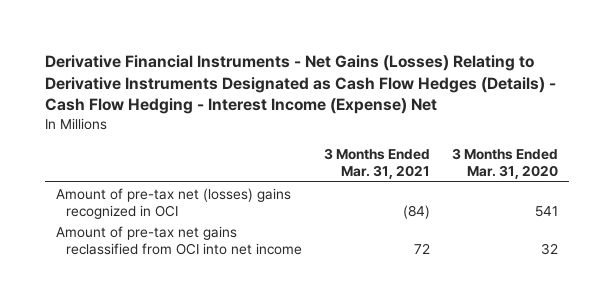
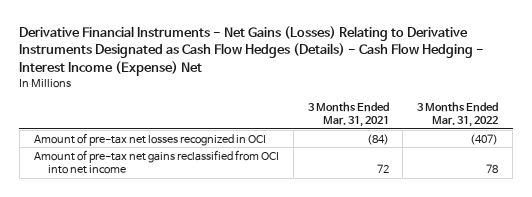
[451,148,558,180] 3 Months Ended Mar. 31, 2020 -> none
none -> [417,101,499,127] 3 Months Ended Mar. 31, 2022
[55,187,291,219] Amount of pre-tax net (losses) gains recognized in OCI -> [33,132,266,146] Amount of pre-tax net losses recognized in OCI

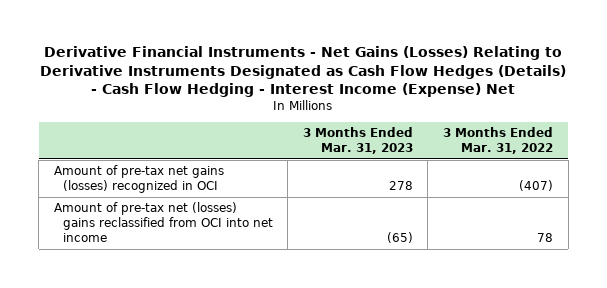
[307,101,389,127] 3 Months Ended Mar. 31, 2021 -> none
none -> [302,127,413,155] 3 Months Ended Mar. 31, 2023
[33,132,266,146] Amount of pre-tax net losses recognized in OCI -> [53,165,224,194] Amount of pre-tax net gains (losses) recognized in OCI
[33,149,279,175] Amount of pre-tax net gains reclassified from OCI into net income -> [53,202,273,242] Amount of pre-tax net (losses) gains reclassified from OCI into net income

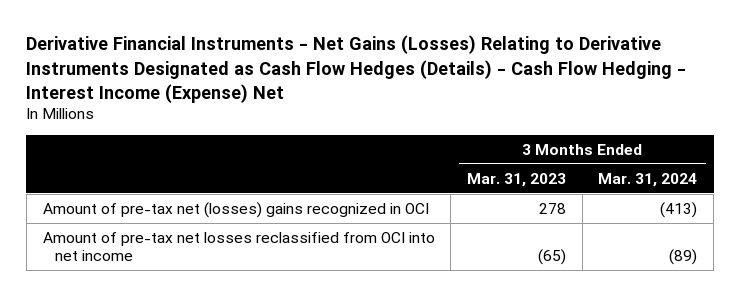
[442,127,553,155] 3 Months Ended Mar. 31, 2022 -> none
none -> [598,172,698,187] Mar. 31, 2024
[53,165,224,194] Amount of pre-tax net gains (losses) recognized in OCI -> [42,201,429,218] Amount of pre-tax net (losses) gains recognized in OCI
[53,202,273,242] Amount of pre-tax net (losses) gains reclassified from OCI into net income -> [42,231,435,261] Amount of pre-tax net losses reclassified from OCI into net income

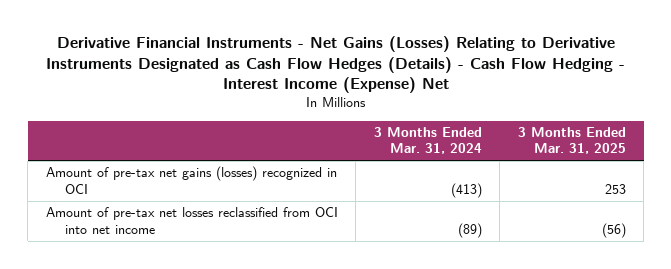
[467,172,567,187] Mar. 31, 2023 -> none
none -> [517,126,626,155] 3 Months Ended Mar. 31, 2025
[42,201,429,218] Amount of pre-tax net (losses) gains recognized in OCI -> [45,165,337,194] Amount of pre-tax net gains (losses) recognized in OCI

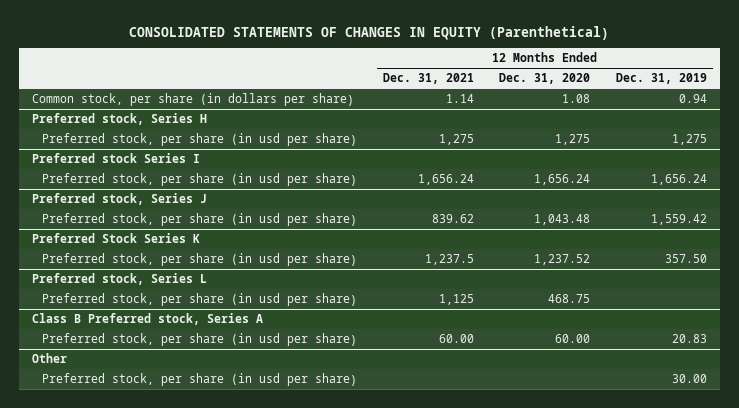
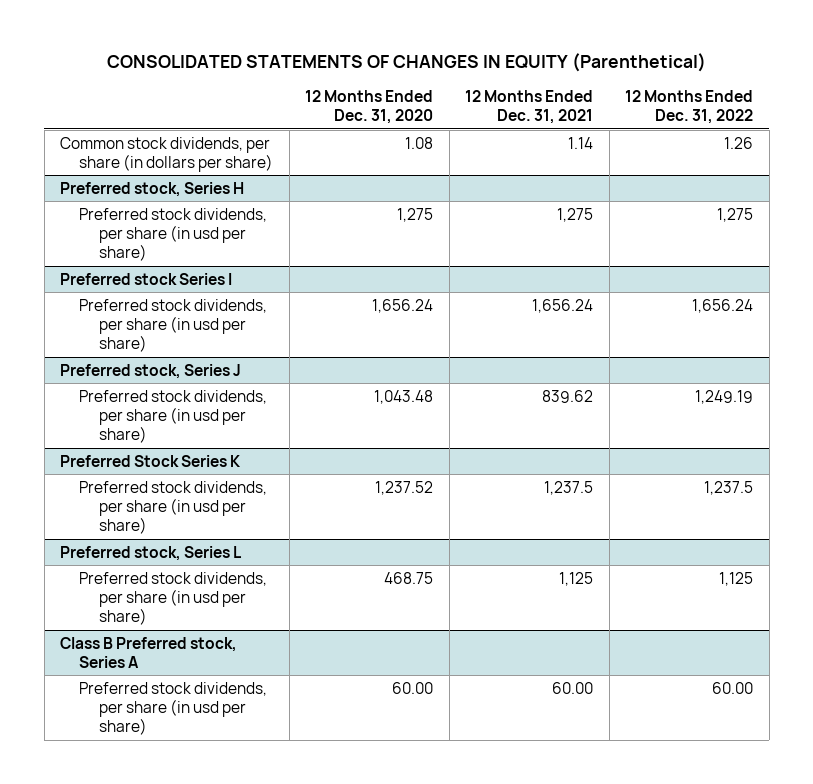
[615,73,707,85] Dec. 31, 2019 -> none
none -> [625,90,754,125] 12 Months Ended Dec. 31, 2022
[31,93,354,107] Common stock, per share (in dollars per share) -> [60,136,274,172] Common stock dividends, per share (in dollars per share)
[42,133,358,147] Preferred stock, per share (in usd per share) -> [79,207,268,262] Preferred stock dividends, per share (in usd per share)
[42,173,358,187] Preferred stock, per share (in usd per share) -> [79,298,268,353] Preferred stock dividends, per share (in usd per share)
[42,213,358,227] Preferred stock, per share (in usd per share) -> [79,389,268,444] Preferred stock dividends, per share (in usd per share)
[42,253,358,267] Preferred stock, per share (in usd per share) -> [79,480,268,535] Preferred stock dividends, per share (in usd per share)
[42,293,358,307] Preferred stock, per share (in usd per share) -> [79,571,268,626] Preferred stock dividends, per share (in usd per share)
[31,353,67,364] Other -> none
[42,373,358,387] Preferred stock, per share (in usd per share) -> none
[42,333,358,347] Preferred stock, per share (in usd per share) -> [79,681,268,736] Preferred stock dividends, per share (in usd per share)

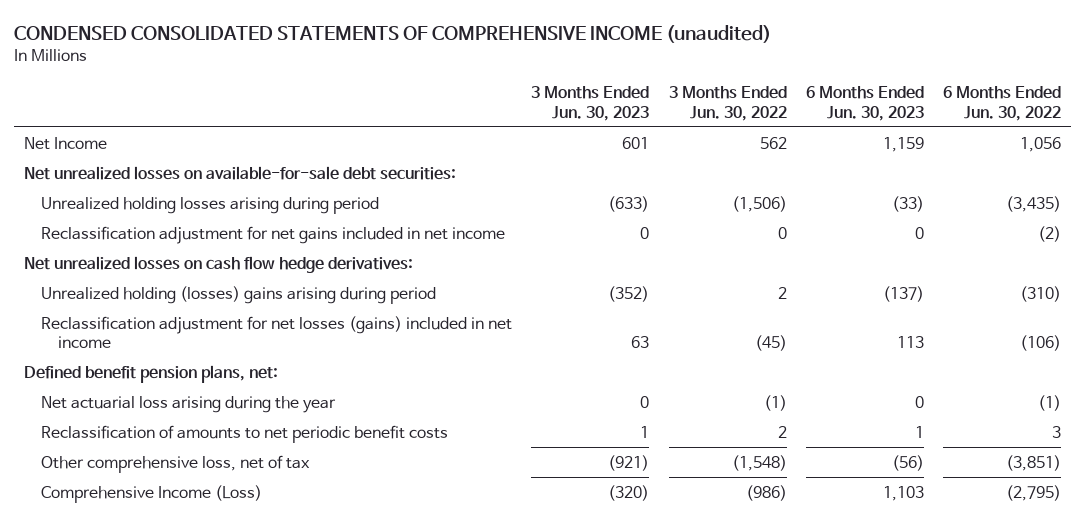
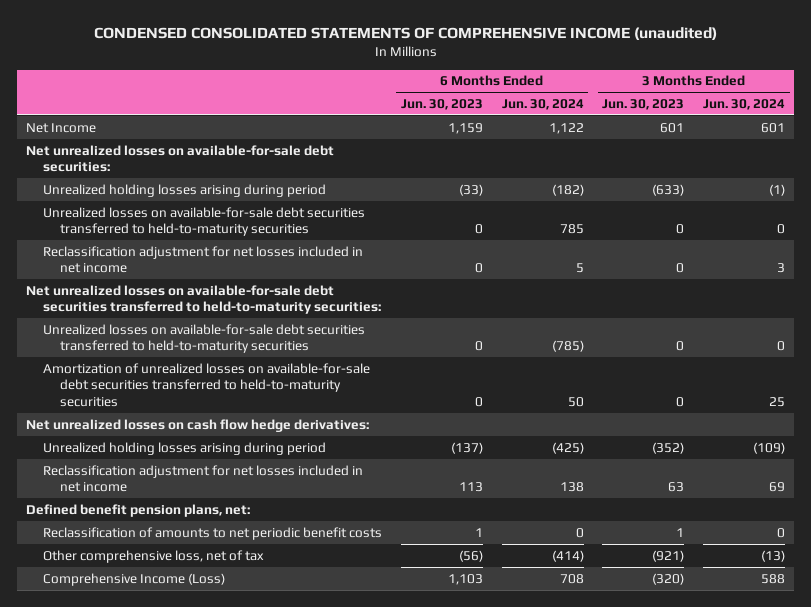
[668,86,787,121] 3 Months Ended Jun. 30, 2022 -> none
[943,86,1062,121] 6 Months Ended Jun. 30, 2022 -> none
none -> [501,99,584,111] Jun. 30, 2024
none -> [702,99,785,111] Jun. 30, 2024
none -> [43,206,366,237] Unrealized losses on available-for-sale debt securities transferred to held-to-maturity securities
[41,225,506,244] Reclassification adjustment for net gains included in net income -> [43,245,364,274] Reclassification adjustment for net losses included in net income
none -> [26,284,382,315] Net unrealized losses on available-for-sale debt securities transferred to held-to-maturity securities:
none -> [43,323,366,354] Unrealized losses on available-for-sale debt securities transferred to held-to-maturity securities
none -> [43,362,371,408] Amortization of unrealized losses on available-for-sale debt securities transferred to held-to-maturity securities
[41,285,437,304] Unrealized holding (losses) gains arising during period -> [43,441,327,455] Unrealized holding losses arising during period
[41,315,513,348] Reclassification adjustment for net losses (gains) included in net income -> [43,464,364,493] Reclassification adjustment for net losses included in net income
[41,395,337,413] Net actuarial loss arising during the year -> none

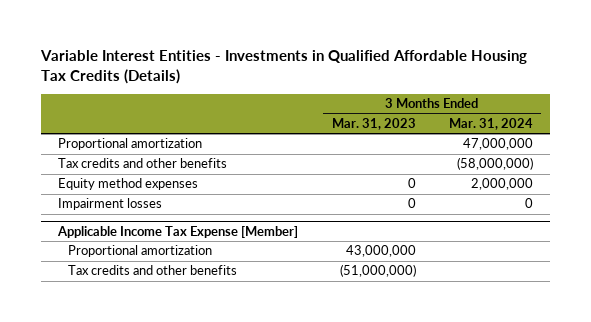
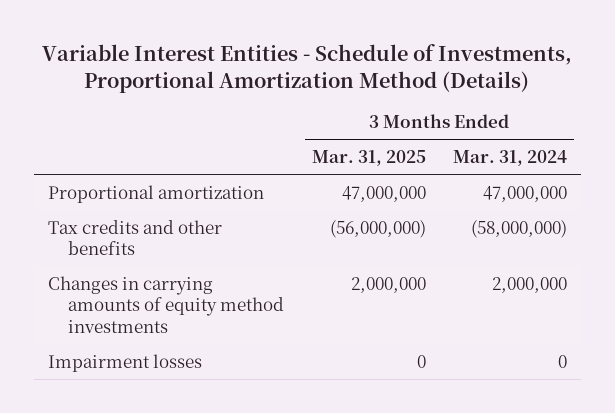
[40,50,528,85] Variable Interest Entities - Investments in Qualified Affordable Housing Tax Credits (Details) -> [42,43,573,93] Variable Interest Entities - Schedule of Investments, Proportional Amortization Method (Details)
[331,117,416,130] Mar. 31, 2023 -> none
none -> [311,150,426,167] Mar. 31, 2025
[57,178,198,191] Equity method expenses -> [47,275,285,333] Changes in carrying amounts of equity method investments
[56,225,298,238] Applicable Income Tax Expense [Member] -> none
[68,245,213,258] Proportional amortization -> none
[68,265,238,276] Tax credits and other benefits -> none

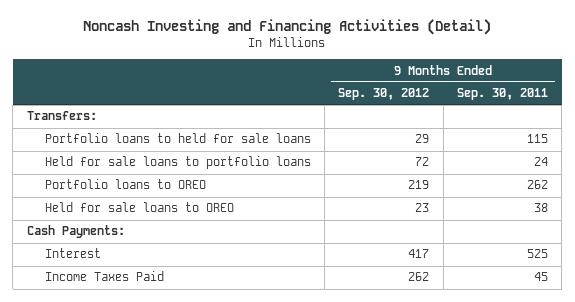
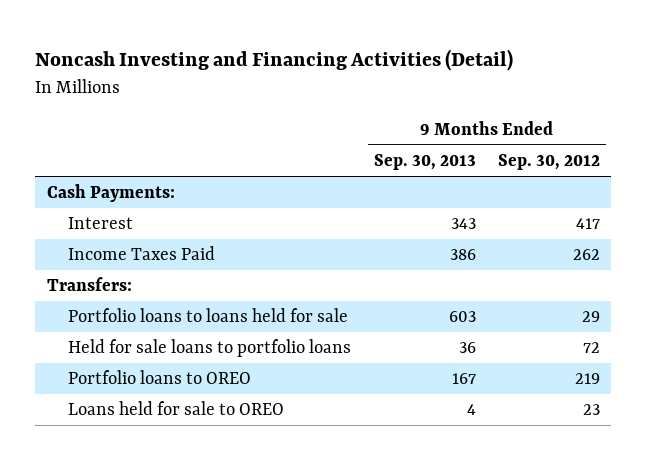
[456,88,548,101] Sep. 30, 2011 -> none
none -> [373,154,476,171] Sep. 30, 2013
[44,133,311,144] Portfolio loans to held for sale loans -> none
[44,202,234,213] Held for sale loans to OREO -> none
[26,111,97,121] Transfers: -> [46,277,132,292] Transfers:
none -> [68,308,349,323] Portfolio loans to loans held for sale
[44,156,311,170] Held for sale loans to portfolio loans -> [68,339,352,358] Held for sale loans to portfolio loans
[44,179,206,190] Portfolio loans to OREO -> [68,370,252,385] Portfolio loans to OREO
none -> [68,401,285,416] Loans held for sale to OREO

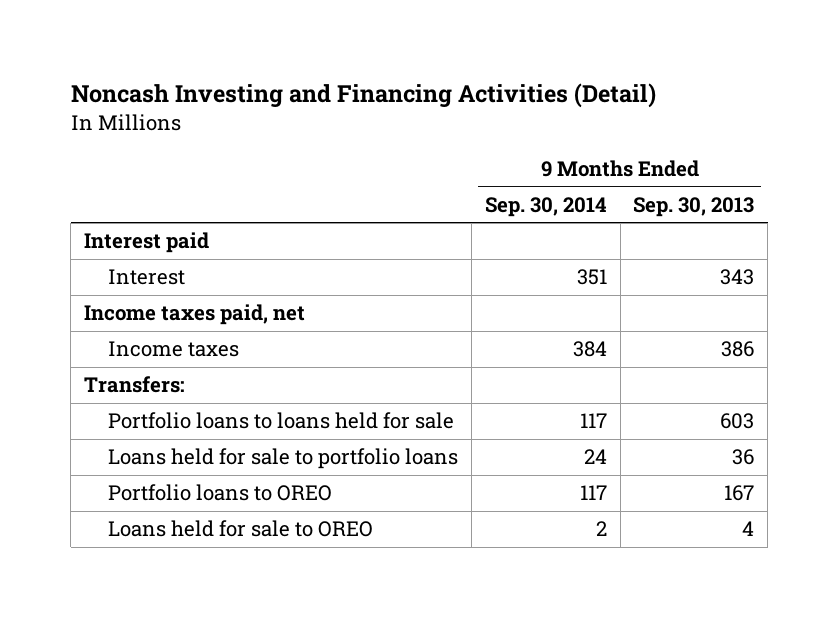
[498,154,601,171] Sep. 30, 2012 -> none
none -> [484,196,607,217] Sep. 30, 2014
[46,184,175,203] Cash Payments: -> none
none -> [83,232,209,254] Interest paid
none -> [83,304,305,326] Income taxes paid, net
[68,246,216,261] Income Taxes Paid -> [108,341,240,358] Income taxes
[68,339,352,358] Held for sale loans to portfolio loans -> [108,448,459,470] Loans held for sale to portfolio loans

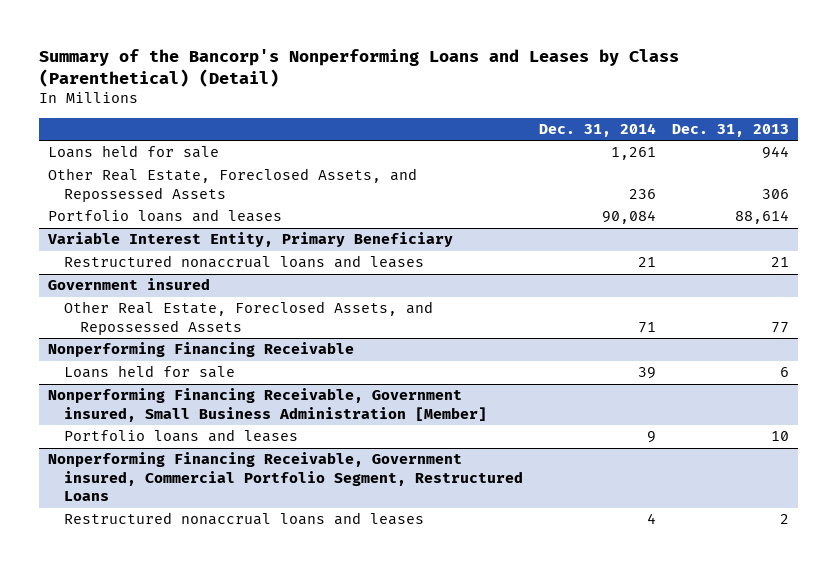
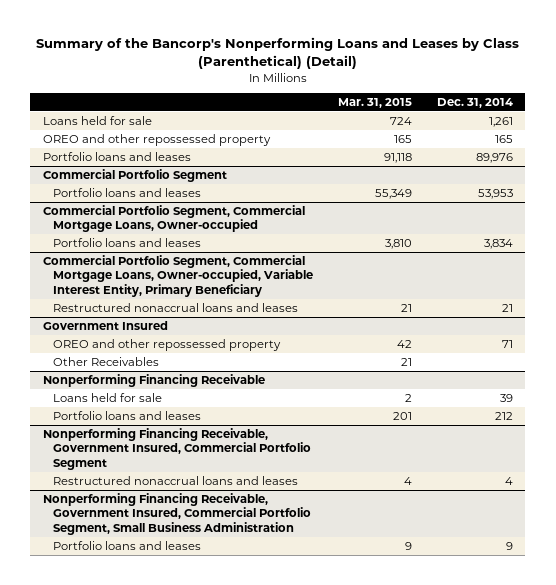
[672,124,790,138] Dec. 31, 2013 -> none
none -> [338,98,413,109] Mar. 31, 2015
[47,232,453,248] Variable Interest Entity, Primary Beneficiary -> none
[47,168,417,202] Other Real Estate, Foreclosed Assets, and Repossessed Assets -> [42,133,271,146] OREO and other repossessed property
[628,188,656,199] 236 -> [494,134,513,143] 165
[601,210,656,225] 90,084 -> [475,152,513,163] 89,976
none -> [42,168,227,182] Commercial Portfolio Segment
none -> [53,187,202,197] Portfolio loans and leases
none -> [42,204,305,233] Commercial Portfolio Segment, Commercial Mortgage Loans, Owner-occupied
none -> [53,237,202,247] Portfolio loans and leases
none -> [42,254,314,297] Commercial Portfolio Segment, Commercial Mortgage Loans, Owner-occupied, Variable Interest Entity, Primary Beneficiary
[47,278,210,291] Government insured -> [42,320,168,330] Government Insured
[63,301,433,335] Other Real Estate, Foreclosed Assets, and Repossessed Assets -> [53,338,282,351] OREO and other repossessed property
none -> [53,356,160,366] Other Receivables
[47,388,487,422] Nonperforming Financing Receivable, Government insured, Small Business Administration [Member] -> none
[646,431,656,444] 9 -> [494,411,513,420] 212
[47,452,523,502] Nonperforming Financing Receivable, Government insured, Commercial Portfolio Segment, Restructured Loans -> [42,427,312,470] Nonperforming Financing Receivable, Government Insured, Commercial Portfolio Segment
none -> [42,492,312,535] Nonperforming Financing Receivable, Government Insured, Commercial Portfolio Segment, Small Business Administration
none -> [53,540,202,550] Portfolio loans and leases

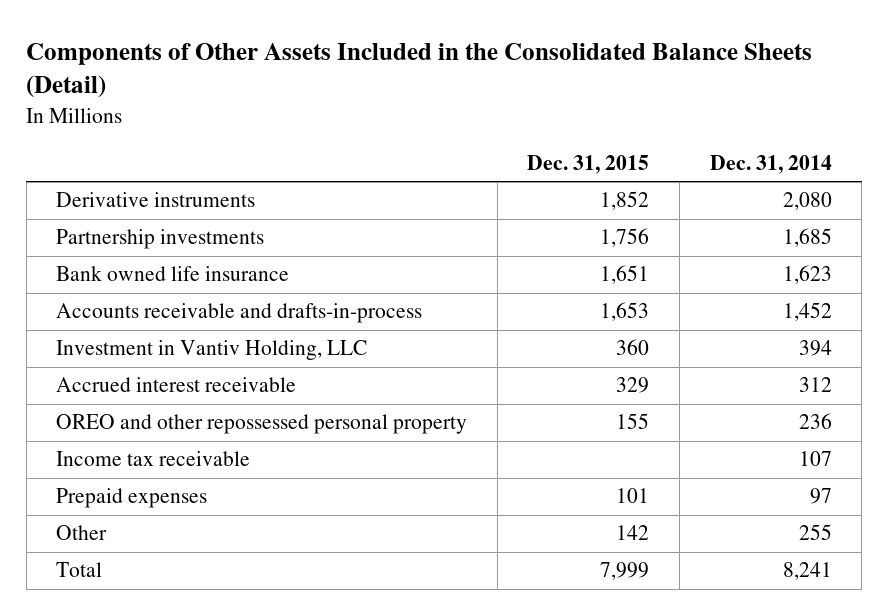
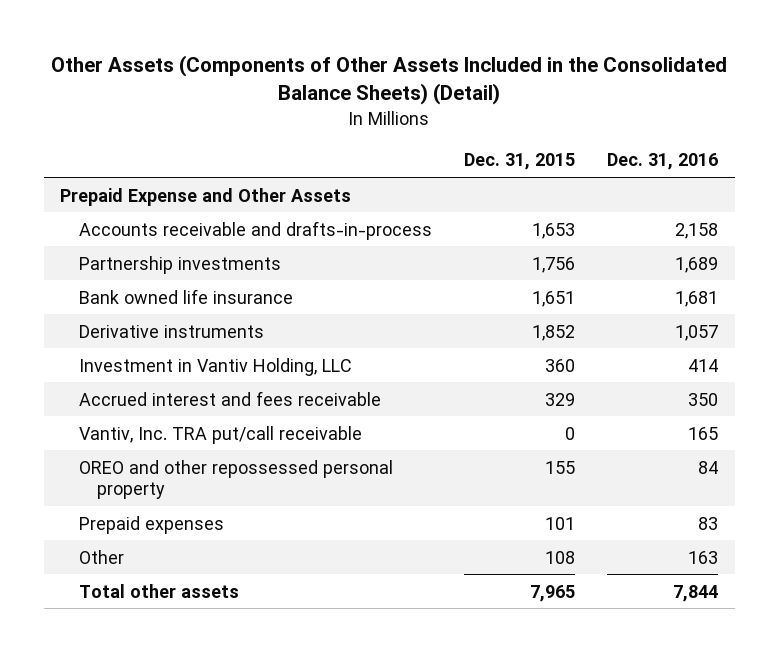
[26,42,813,99] Components of Other Assets Included in the Consolidated Balance Sheets (Detail) -> [51,55,728,106] Other Assets (Components of Other Assets Included in the Consolidated Balance Sheets) (Detail)
[709,154,832,174] Dec. 31, 2014 -> none
none -> [607,153,719,171] Dec. 31, 2016
none -> [60,187,352,206] Prepaid Expense and Other Assets
[56,303,423,324] Accounts receivable and drafts-in-process -> [78,220,432,240] Accounts receivable and drafts-in-process
[56,192,256,208] Derivative instruments -> [78,324,264,338] Derivative instruments
[56,377,297,393] Accrued interest receivable -> [78,390,381,406] Accrued interest and fees receivable
none -> [78,425,362,444] Vantiv, Inc. TRA put/call receivable
[56,451,251,467] Income tax receivable -> none
[616,525,650,541] 142 -> [545,550,576,564] 108
[56,562,103,578] Total -> [78,583,239,598] Total other assets
[600,562,650,581] 7,999 -> [530,584,576,602] 7,965

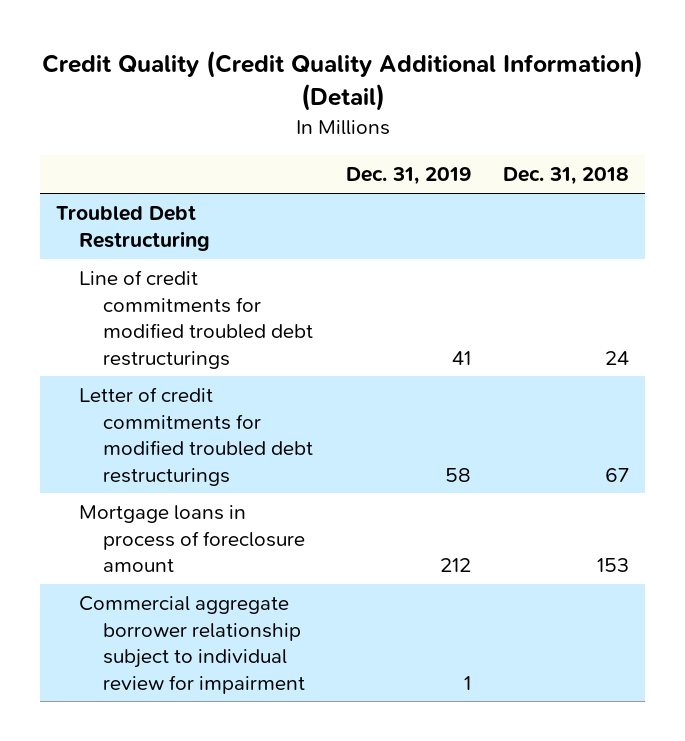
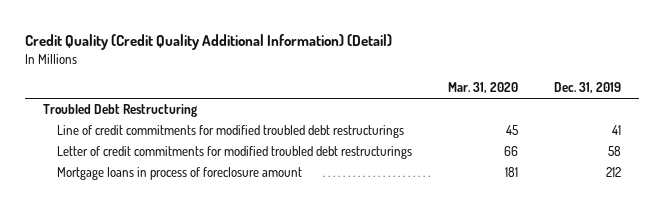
[503,167,630,186] Dec. 31, 2018 -> none
none -> [447,82,518,94] Mar. 31, 2020
[79,596,305,694] Commercial aggregate borrower relationship subject to individual review for impairment -> none

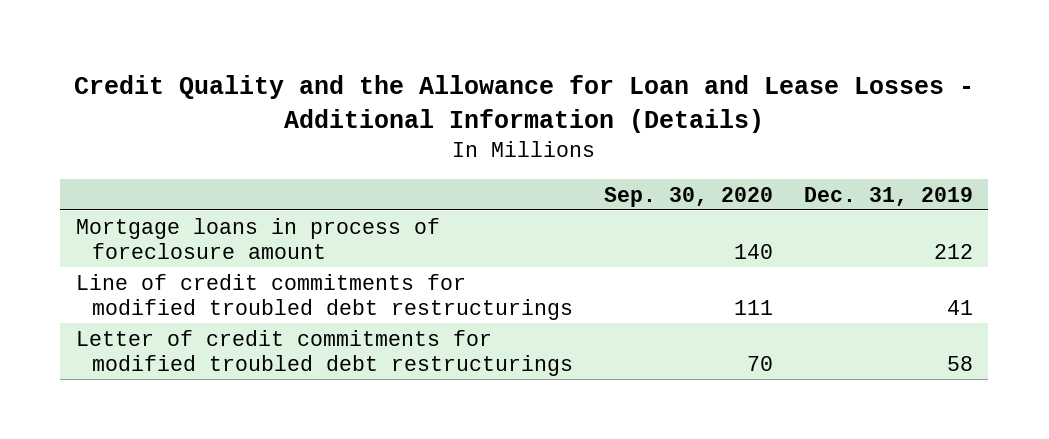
[25,33,393,50] Credit Quality (Credit Quality Additional Information) (Detail) -> [74,74,975,133] Credit Quality and the Allowance for Loan and Lease Losses - Additional Information (Details)
[447,82,518,94] Mar. 31, 2020 -> none
none -> [603,186,773,207] Sep. 30, 2020
[43,104,198,118] Troubled Debt Restructuring -> none
[56,167,302,181] Mortgage loans in process of foreclosure amount -> [75,217,440,259] Mortgage loans in process of foreclosure amount

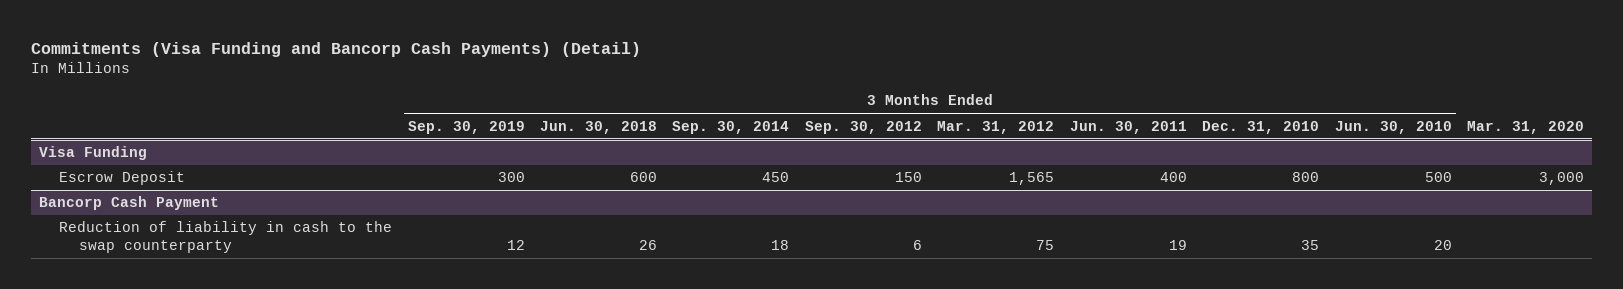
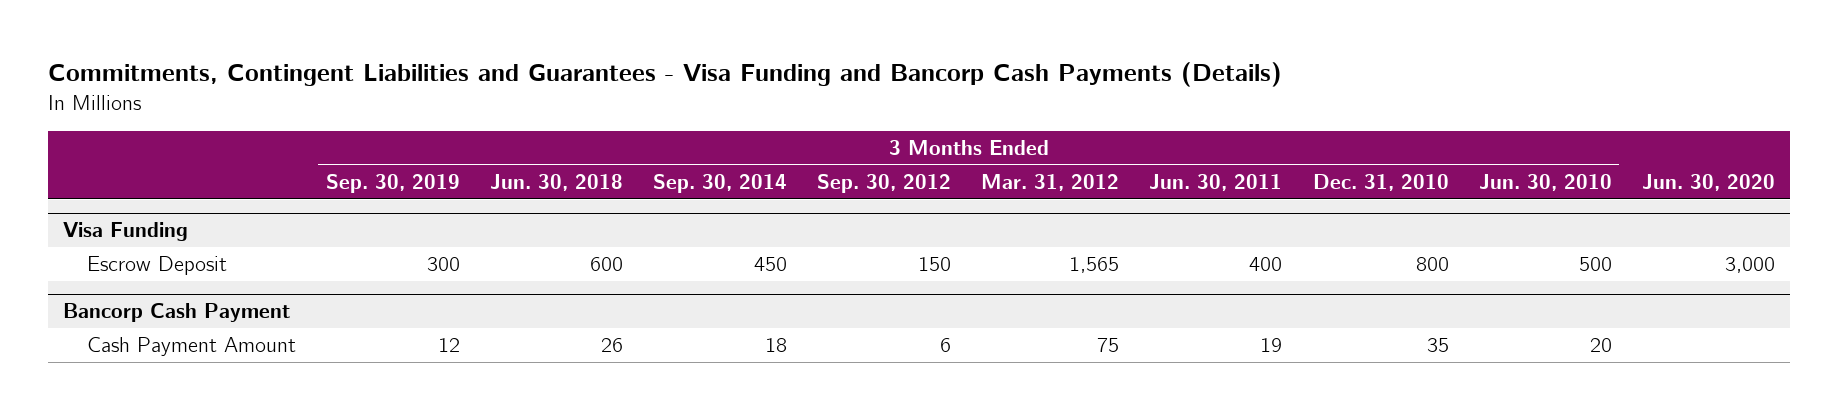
[31,41,642,57] Commitments (Visa Funding and Bancorp Cash Payments) (Detail) -> [48,61,1283,87] Commitments, Contingent Liabilities and Guarantees - Visa Funding and Bancorp Cash Payments (Details)
[1467,120,1585,134] Mar. 31, 2020 -> none
none -> [1641,174,1775,192] Jun. 30, 2020
[59,221,393,254] Reduction of liability in cash to the swap counterparty -> [86,337,296,357] Cash Payment Amount

